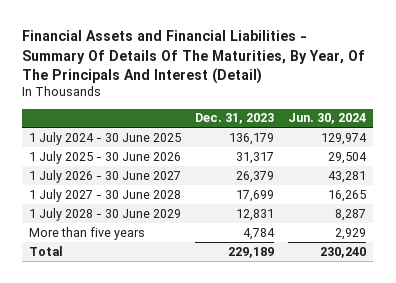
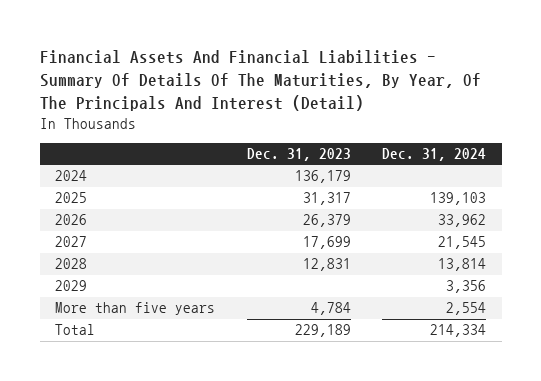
[22,30,366,84] Financial Assets and Financial Liabilities - Summary Of Details Of The Maturities, By Year, Of The Principals And Interest (Detail) -> [39,50,481,112] Financial Assets And Financial Liabilities - Summary Of Details Of The Maturities, By Year, Of The Principals And Interest (Detail)
[288,113,367,125] Jun. 30, 2024 -> none
none -> [382,147,487,161] Dec. 31, 2024
[29,131,182,145] 1 July 2024 - 30 June 2025 -> [55,170,88,182] 2024
[29,150,182,164] 1 July 2025 - 30 June 2026 -> [55,192,88,204] 2025
[29,169,182,183] 1 July 2026 - 30 June 2027 -> [55,214,88,226] 2026
[29,188,182,202] 1 July 2027 - 30 June 2028 -> [55,236,88,248] 2027
[29,207,182,221] 1 July 2028 - 30 June 2029 -> [55,258,88,270] 2028
none -> [55,280,88,292] 2029

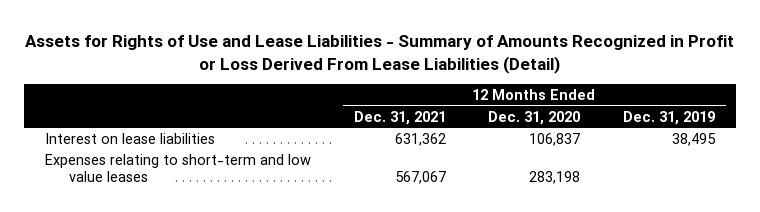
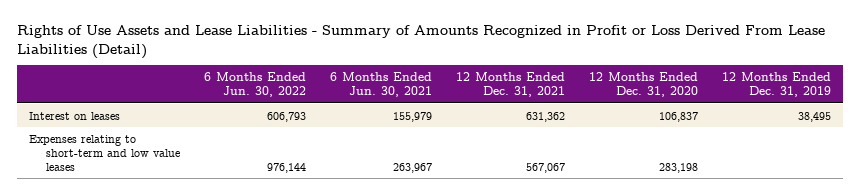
[25,34,735,74] Assets for Rights of Use and Lease Liabilities - Summary of Amounts Recognized in Profit or Loss Derived From Lease Liabilities (Detail) -> [17,25,826,59] Rights of Use Assets and Lease Liabilities - Summary of Amounts Recognized in Profit or Loss Derived From Lease Liabilities (Detail)
none -> [203,72,306,98] 6 Months Ended Jun. 30, 2022
none -> [329,72,432,98] 6 Months Ended Jun. 30, 2021
[45,132,216,144] Interest on lease liabilities -> [29,111,121,120] Interest on leases

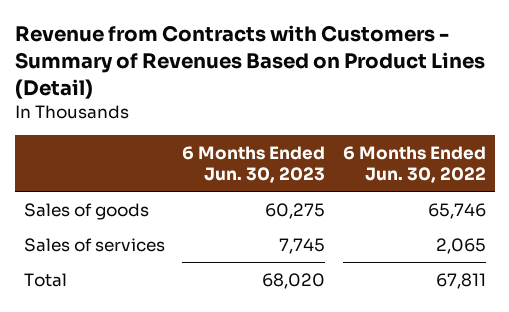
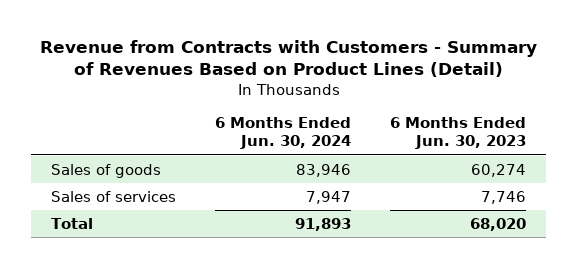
[342,145,486,184] 6 Months Ended Jun. 30, 2022 -> none
none -> [215,116,352,150] 6 Months Ended Jun. 30, 2024
[265,202,326,219] 60,275 -> [471,163,527,177] 60,274
[279,237,326,254] 7,745 -> [481,190,527,204] 7,746

